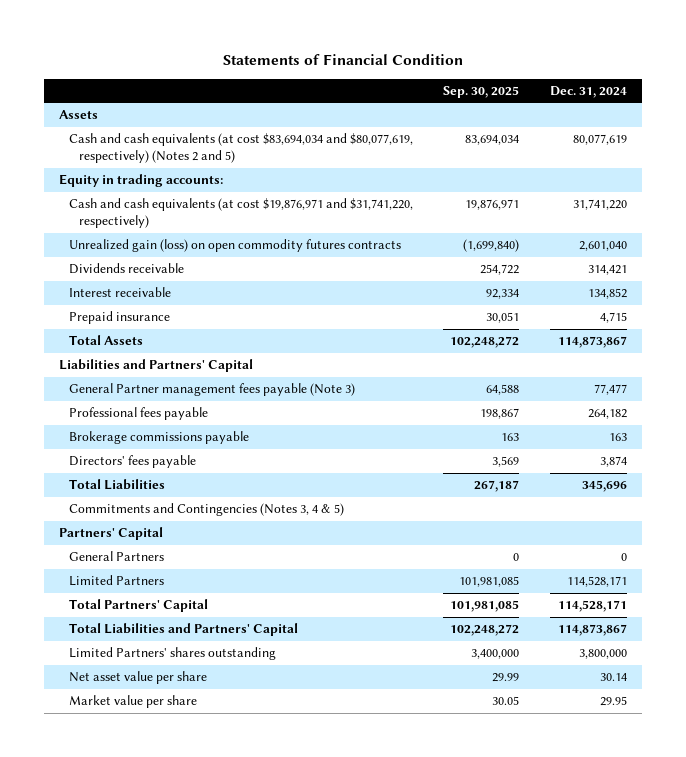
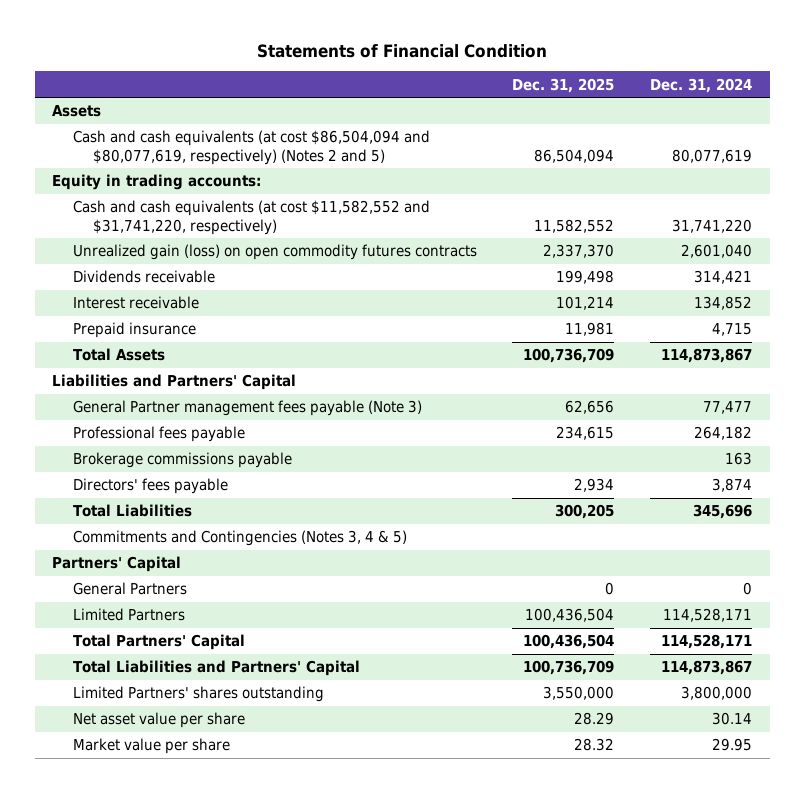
[443,85,520,98] Sep. 30, 2025 -> none
none -> [512,77,615,93] Dec. 31, 2025
[68,133,413,164] Cash and cash equivalents (at cost $83,694,034 and $80,077,619, respectively) (Notes 2 and 5) -> [72,130,430,165] Cash and cash equivalents (at cost $86,504,094 and $80,077,619, respectively) (Notes 2 and 5)
[68,198,413,229] Cash and cash equivalents (at cost $19,876,971 and $31,741,220, respectively) -> [72,200,430,235] Cash and cash equivalents (at cost $11,582,552 and $31,741,220, respectively)

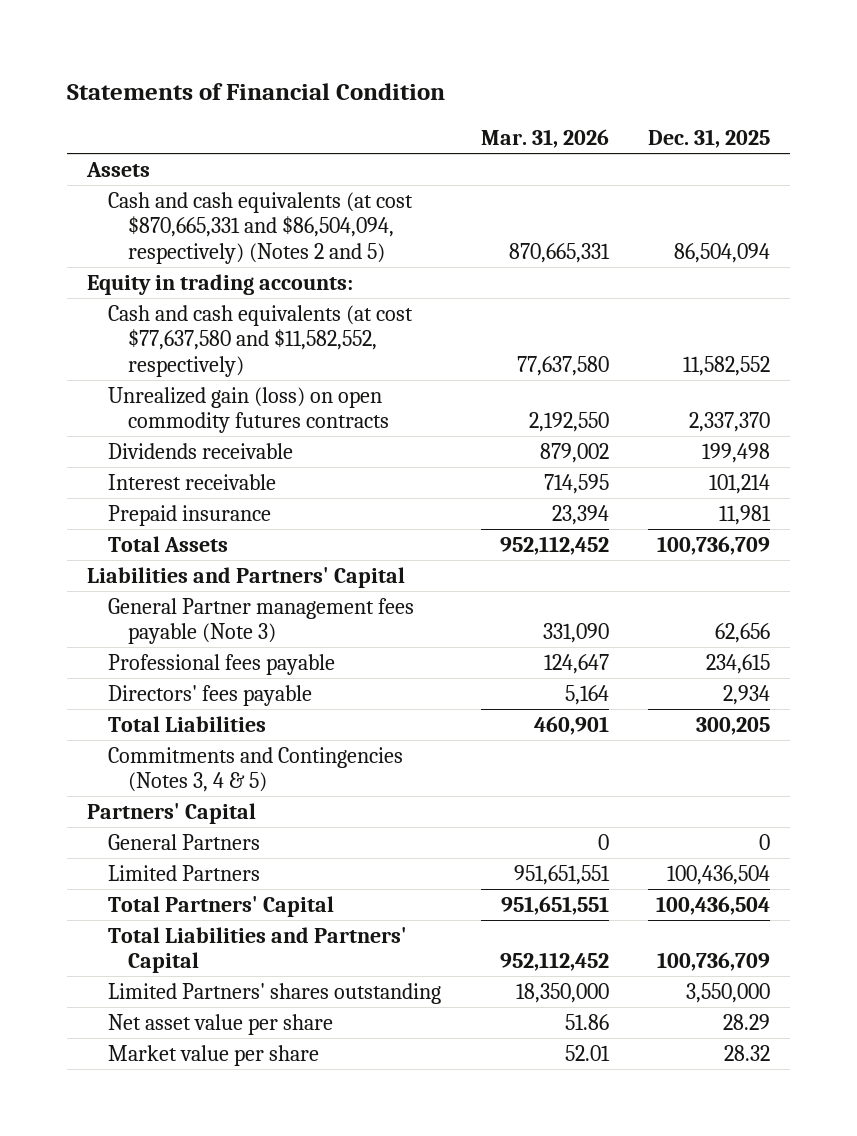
[650,77,753,93] Dec. 31, 2024 -> none
none -> [480,128,609,148] Mar. 31, 2026
[72,130,430,165] Cash and cash equivalents (at cost $86,504,094 and $80,077,619, respectively) (Notes 2 and 5) -> [107,191,413,264] Cash and cash equivalents (at cost $870,665,331 and $86,504,094, respectively) (Notes 2 and 5)
[72,200,430,235] Cash and cash equivalents (at cost $11,582,552 and $31,741,220, respectively) -> [107,304,413,377] Cash and cash equivalents (at cost $77,637,580 and $11,582,552, respectively)
[72,452,292,469] Brokerage commissions payable -> none

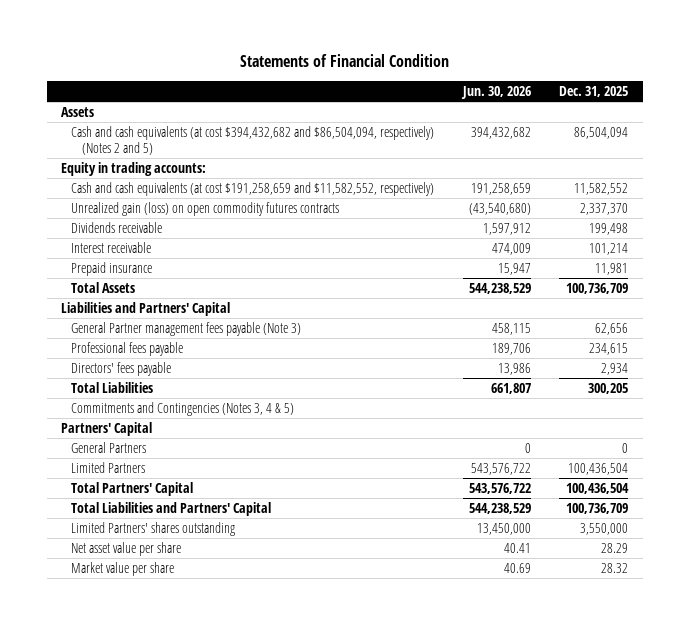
[480,128,609,148] Mar. 31, 2026 -> none
none -> [460,85,531,99] Jun. 30, 2026
[107,191,413,264] Cash and cash equivalents (at cost $870,665,331 and $86,504,094, respectively) (Notes 2 and 5) -> [71,125,435,156] Cash and cash equivalents (at cost $394,432,682 and $86,504,094, respectively) (Notes 2 and 5)
[107,304,413,377] Cash and cash equivalents (at cost $77,637,580 and $11,582,552, respectively) -> [71,181,435,196] Cash and cash equivalents (at cost $191,258,659 and $11,582,552, respectively)

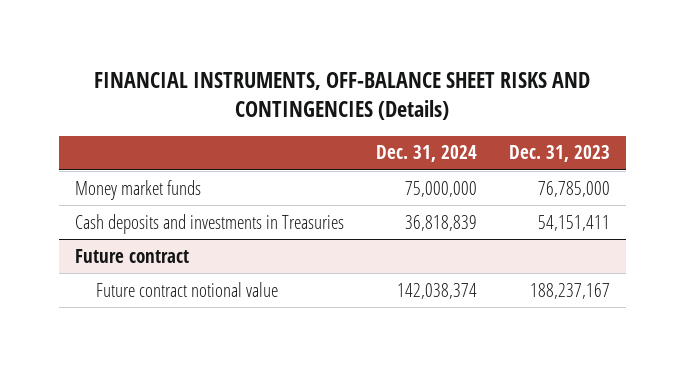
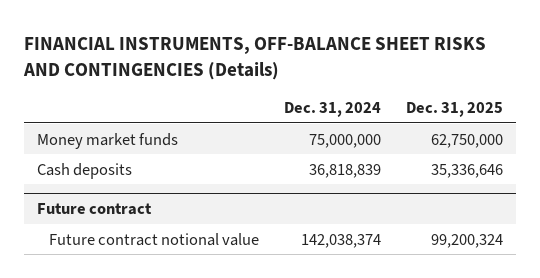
[508,145,610,163] Dec. 31, 2023 -> none
none -> [405,101,503,117] Dec. 31, 2025
[74,213,344,234] Cash deposits and investments in Treasuries -> [37,162,133,179] Cash deposits

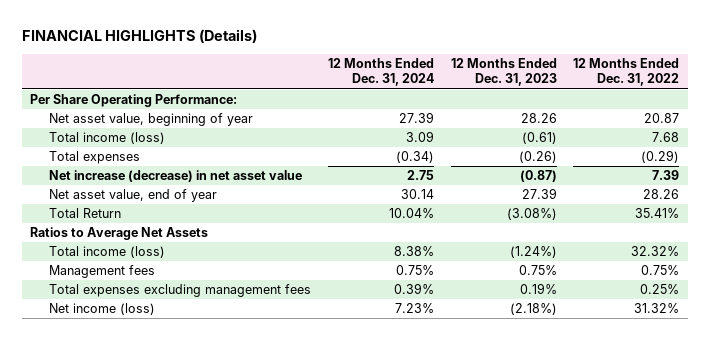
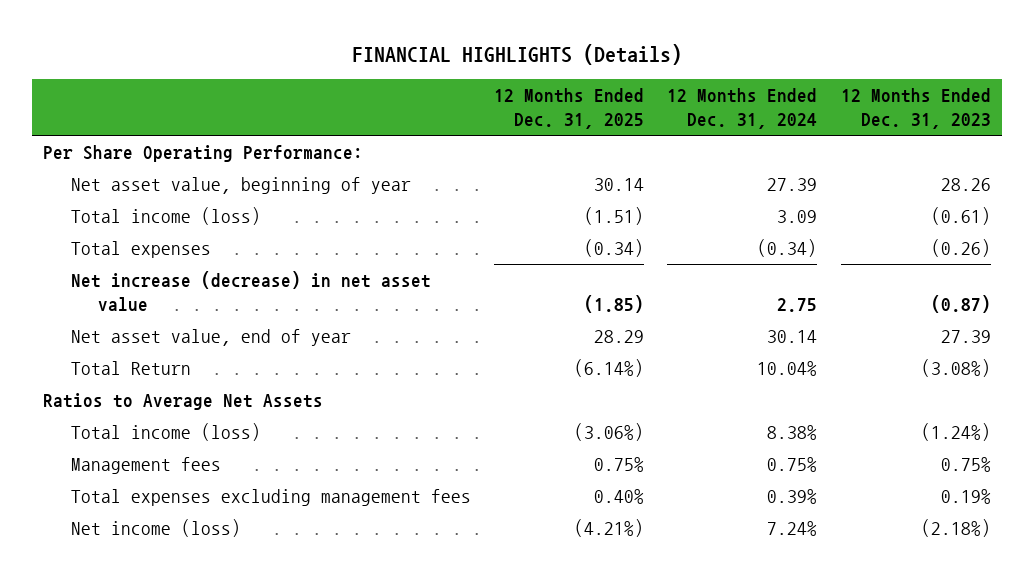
[573,58,680,87] 12 Months Ended Dec. 31, 2022 -> none
none -> [493,88,644,129] 12 Months Ended Dec. 31, 2025
[394,303,434,314] 7.23% -> [767,521,818,537] 7.24%

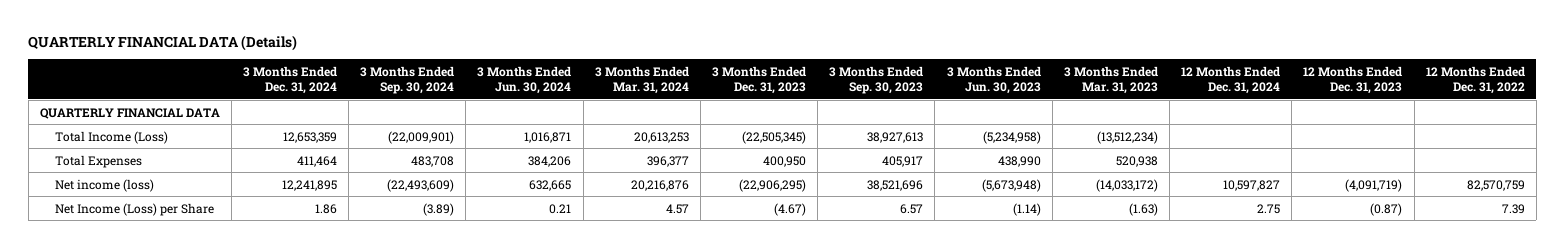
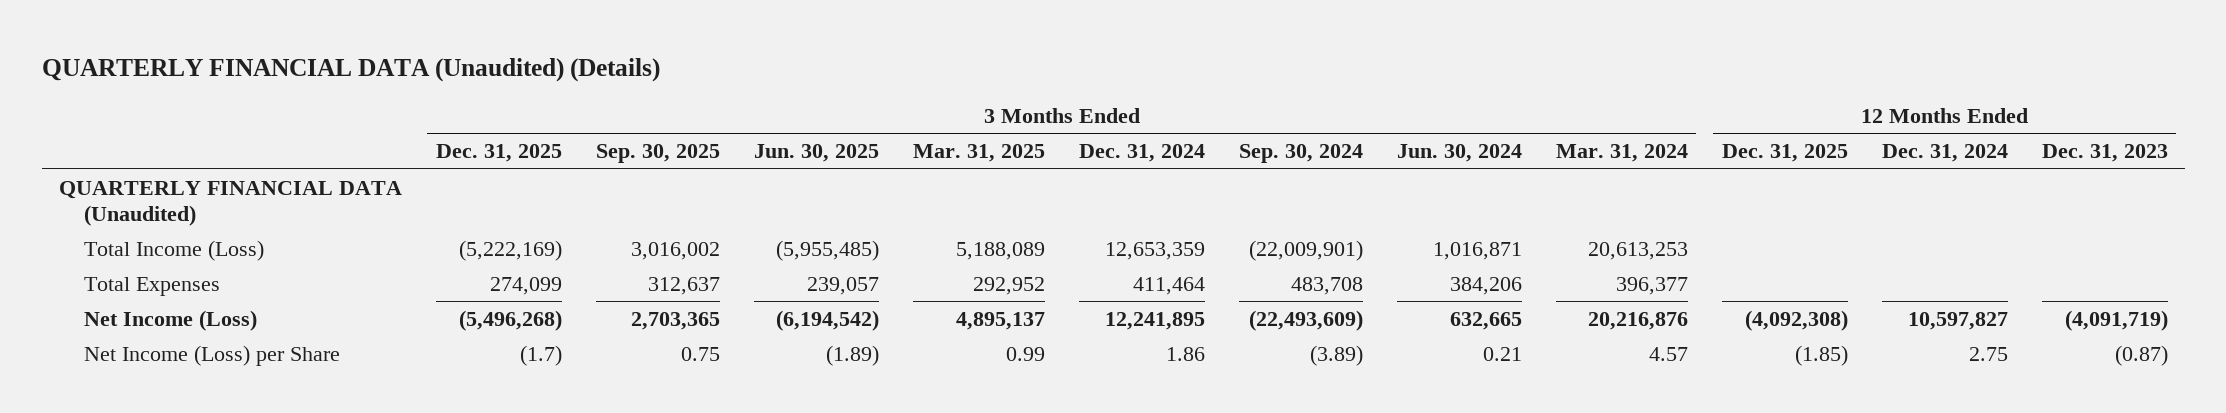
[28,34,298,51] QUARTERLY FINANCIAL DATA (Details) -> [41,58,660,83] QUARTERLY FINANCIAL DATA (Unaudited) (Details)
[712,65,807,95] 3 Months Ended Dec. 31, 2023 -> none
[829,65,924,95] 3 Months Ended Sep. 30, 2023 -> none
[946,65,1041,95] 3 Months Ended Jun. 30, 2023 -> none
[1063,65,1158,95] 3 Months Ended Mar. 31, 2023 -> none
[1425,65,1525,95] 12 Months Ended Dec. 31, 2022 -> none
none -> [435,144,562,163] Dec. 31, 2025
none -> [595,144,720,164] Sep. 30, 2025
none -> [753,144,879,163] Jun. 30, 2025
none -> [912,144,1045,163] Mar. 31, 2025
none -> [1721,144,1848,163] Dec. 31, 2025
[39,107,220,119] QUARTERLY FINANCIAL DATA -> [58,180,402,226] QUARTERLY FINANCIAL DATA (Unaudited)
[55,178,155,192] Net income (loss) -> [83,309,257,331] Net Income (Loss)

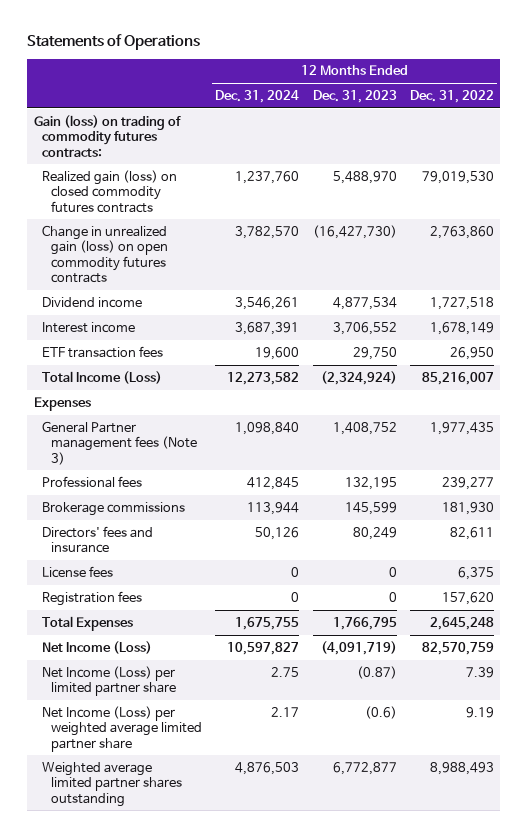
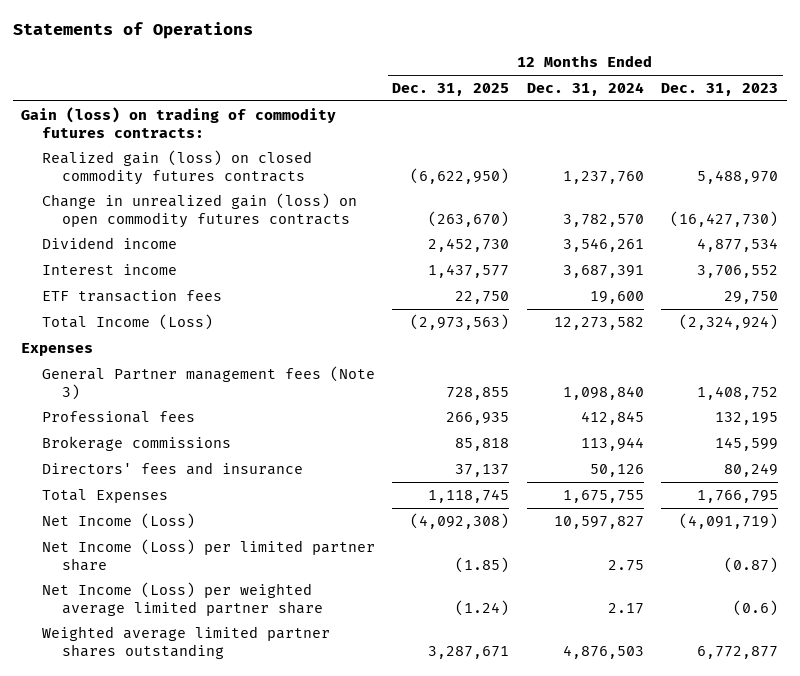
[409,90,494,104] Dec. 31, 2022 -> none
none -> [392,83,510,97] Dec. 31, 2025
[42,565,114,578] License fees -> none
[42,590,143,606] Registration fees -> none

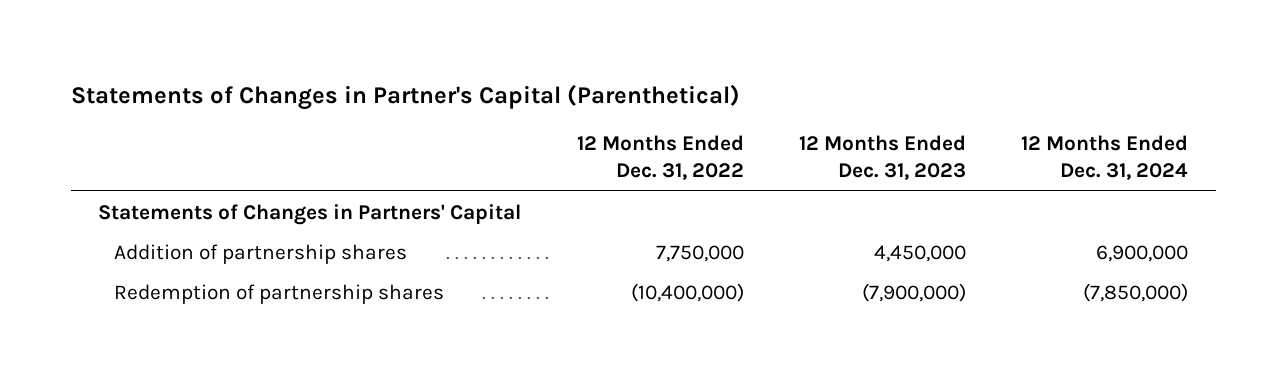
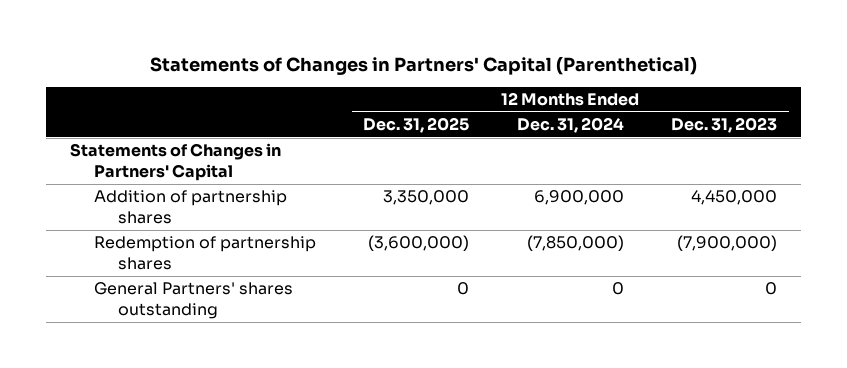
[70,84,740,111] Statements of Changes in Partner's Capital (Parenthetical) -> [149,56,697,75] Statements of Changes in Partners' Capital (Parenthetical)
[576,135,744,181] 12 Months Ended Dec. 31, 2022 -> none
none -> [363,117,470,134] Dec. 31, 2025
none -> [94,282,294,319] General Partners' shares outstanding

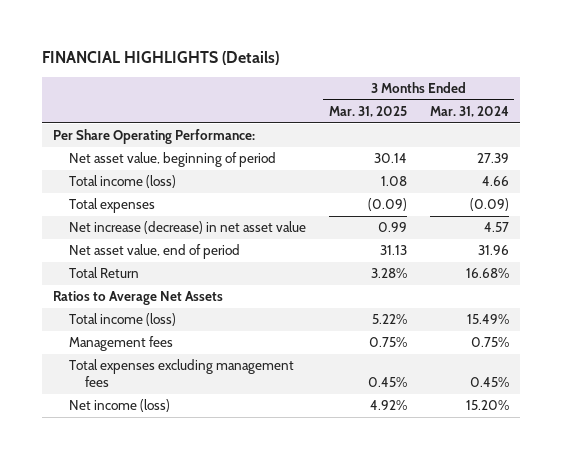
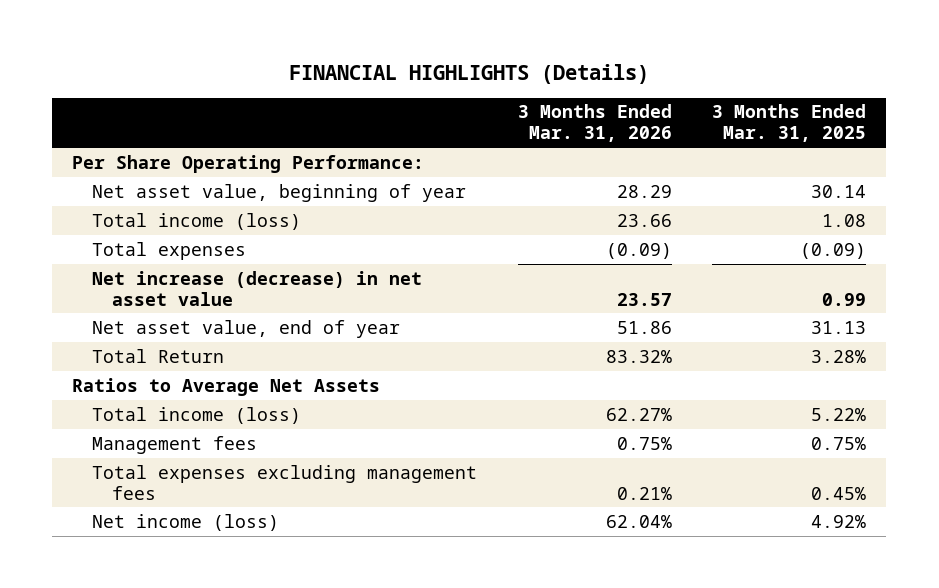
[429,106,509,118] Mar. 31, 2024 -> none
none -> [517,104,672,143] 3 Months Ended Mar. 31, 2026
[69,152,277,168] Net asset value, beginning of period -> [92,183,467,202] Net asset value, beginning of year
[69,244,241,260] Net asset value, end of period -> [92,319,401,338] Net asset value, end of year

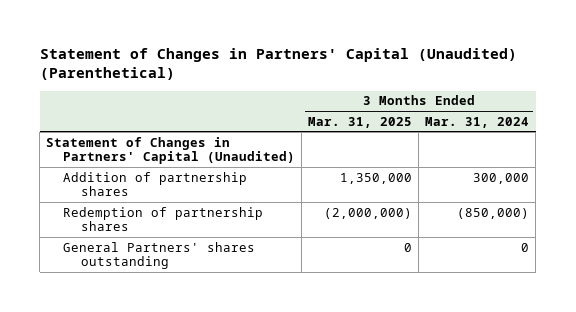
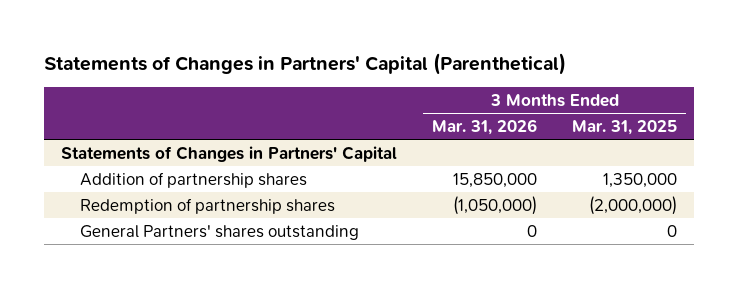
[39,48,517,81] Statement of Changes in Partners' Capital (Unaudited) (Parenthetical) -> [44,53,567,76] Statements of Changes in Partners' Capital (Parenthetical)
[425,116,530,128] Mar. 31, 2024 -> none
none -> [432,118,538,135] Mar. 31, 2026
[46,136,296,165] Statement of Changes in Partners' Capital (Unaudited) -> [61,145,398,162] Statements of Changes in Partners' Capital

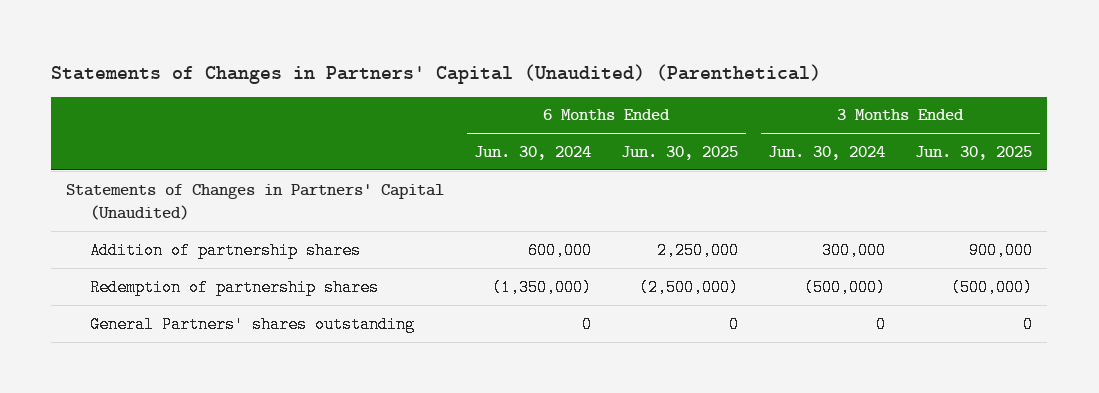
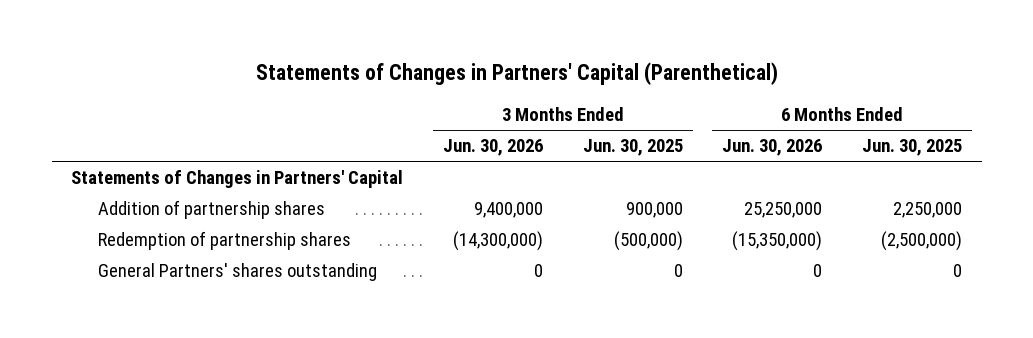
[51,63,822,84] Statements of Changes in Partners' Capital (Unaudited) (Parenthetical) -> [255,62,778,86] Statements of Changes in Partners' Capital (Parenthetical)
[474,145,592,160] Jun. 30, 2024 -> none
[768,145,886,160] Jun. 30, 2024 -> none
none -> [443,139,544,157] Jun. 30, 2026
none -> [722,139,823,157] Jun. 30, 2026
[66,183,445,220] Statements of Changes in Partners' Capital (Unaudited) -> [71,170,404,189] Statements of Changes in Partners' Capital

